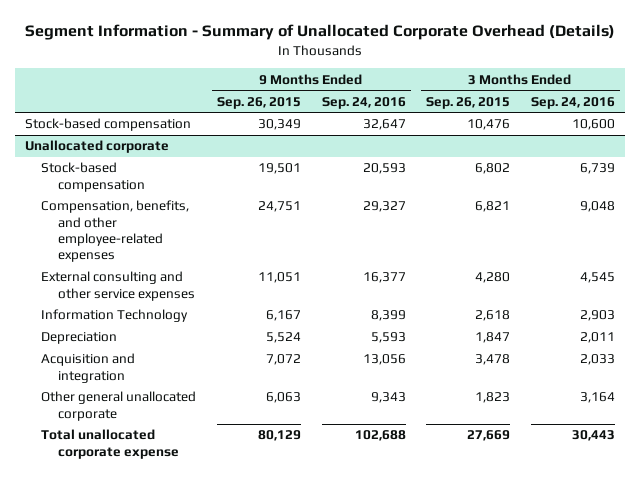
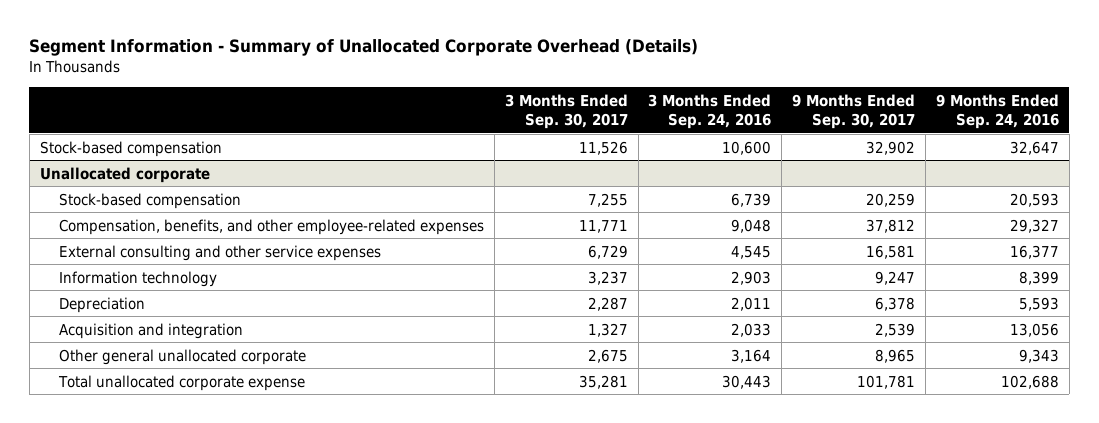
[216,96,301,109] Sep. 26, 2015 -> none
[426,96,511,109] Sep. 26, 2015 -> none
none -> [504,93,628,129] 3 Months Ended Sep. 30, 2017
none -> [792,93,916,129] 9 Months Ended Sep. 30, 2017
[41,309,189,323] Information Technology -> [59,270,218,287] Information technology

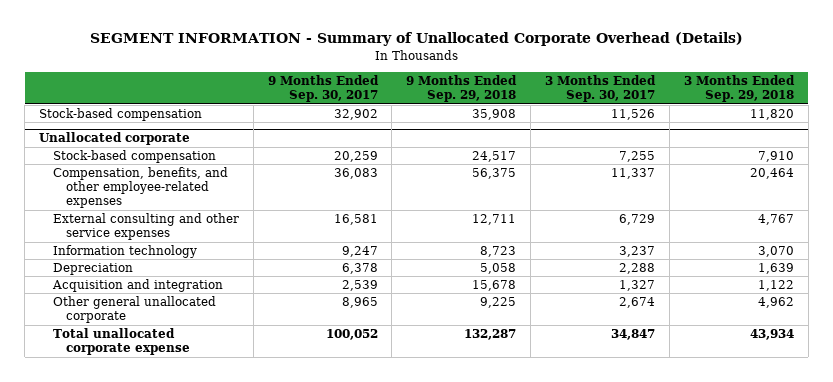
[29,39,699,57] Segment Information - Summary of Unallocated Corporate Overhead (Details) -> [89,32,743,47] SEGMENT INFORMATION - Summary of Unallocated Corporate Overhead (Details)
[648,93,772,129] 3 Months Ended Sep. 24, 2016 -> none
[935,93,1059,129] 9 Months Ended Sep. 24, 2016 -> none
none -> [406,75,518,103] 9 Months Ended Sep. 29, 2018
none -> [684,75,796,103] 3 Months Ended Sep. 29, 2018
[578,219,628,233] 11,771 -> [611,168,656,180] 11,337
[866,218,916,233] 37,812 -> [333,168,378,180] 36,083
[587,296,628,311] 2,287 -> [619,263,656,275] 2,288
[587,348,628,363] 2,675 -> [619,297,656,309] 2,674
[578,374,628,389] 35,281 -> [611,329,656,341] 34,847
[857,374,916,389] 101,781 -> [325,329,378,341] 100,052

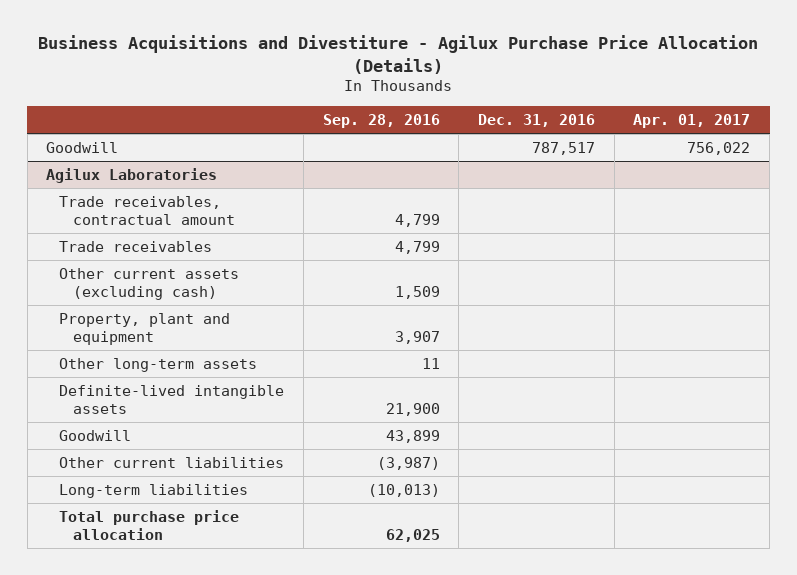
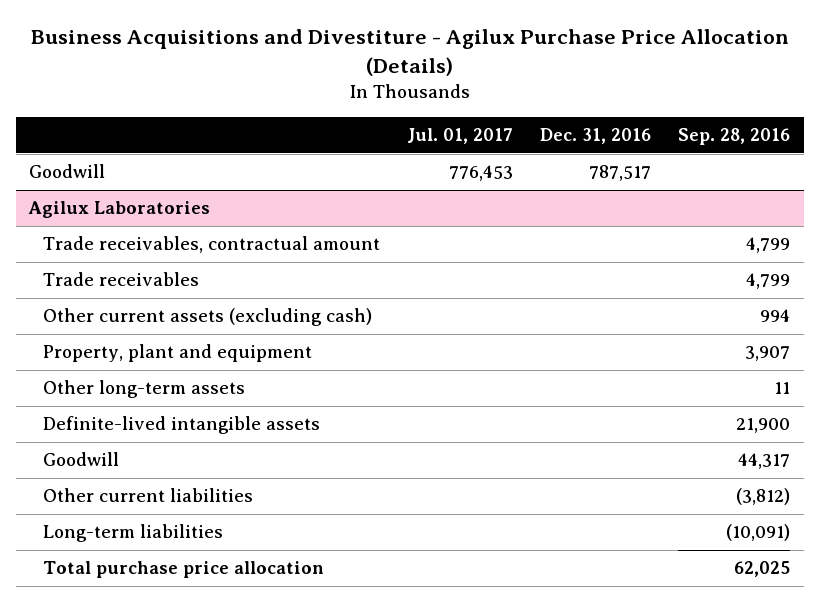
[633,113,751,128] Apr. 01, 2017 -> none
none -> [406,128,513,145] Jul. 01, 2017
[394,285,440,299] 1,509 -> [760,309,791,323] 994
[385,429,440,443] 43,899 -> [738,453,791,470] 44,317
[376,456,440,470] (3,987) -> [736,488,791,506] (3,812)
[367,483,440,497] (10,013) -> [726,524,791,542] (10,091)

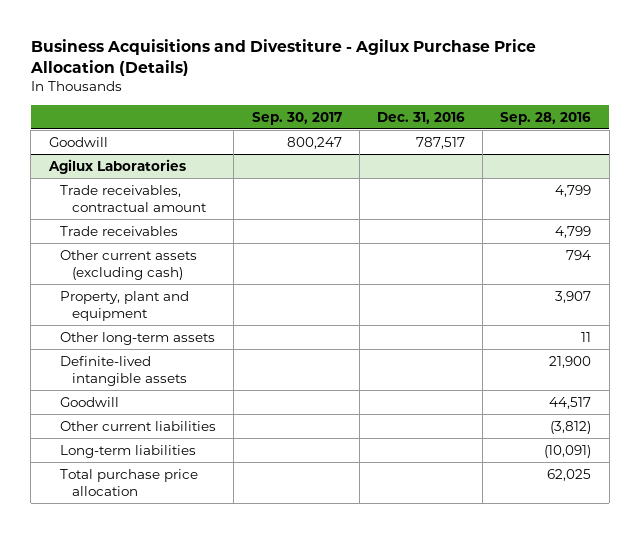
[406,128,513,145] Jul. 01, 2017 -> none
none -> [251,111,342,125] Sep. 30, 2017
[760,309,791,323] 994 -> [566,249,592,260] 794
[738,453,791,470] 44,317 -> [549,396,592,409] 44,517

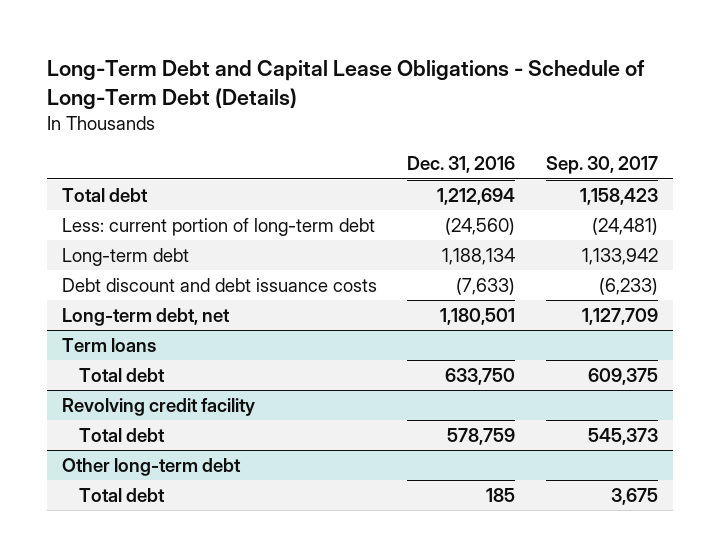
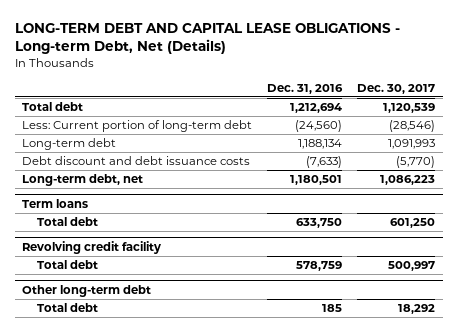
[46,59,645,110] Long-Term Debt and Capital Lease Obligations - Schedule of Long-Term Debt (Details) -> [14,22,400,54] LONG-TERM DEBT AND CAPITAL LEASE OBLIGATIONS - Long-term Debt, Net (Details)
[545,156,658,175] Sep. 30, 2017 -> none
none -> [357,83,436,94] Dec. 30, 2017
[61,218,375,237] Less: current portion of long-term debt -> [22,120,253,133] Less: Current portion of long-term debt

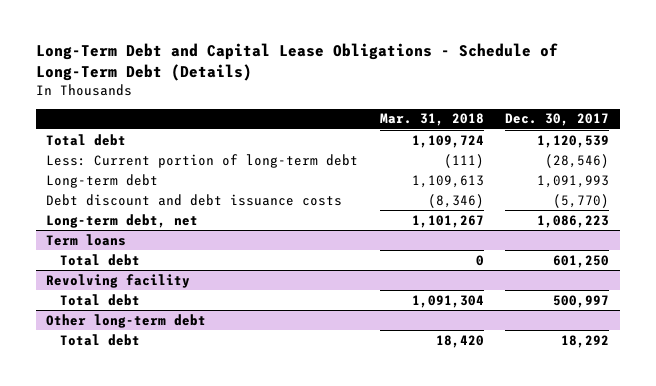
[14,22,400,54] LONG-TERM DEBT AND CAPITAL LEASE OBLIGATIONS - Long-term Debt, Net (Details) -> [35,43,558,82] Long-Term Debt and Capital Lease Obligations - Schedule of Long-Term Debt (Details)
[267,83,344,94] Dec. 31, 2016 -> none
none -> [379,113,484,127] Mar. 31, 2018
[22,241,162,255] Revolving credit facility -> [46,273,191,288] Revolving facility

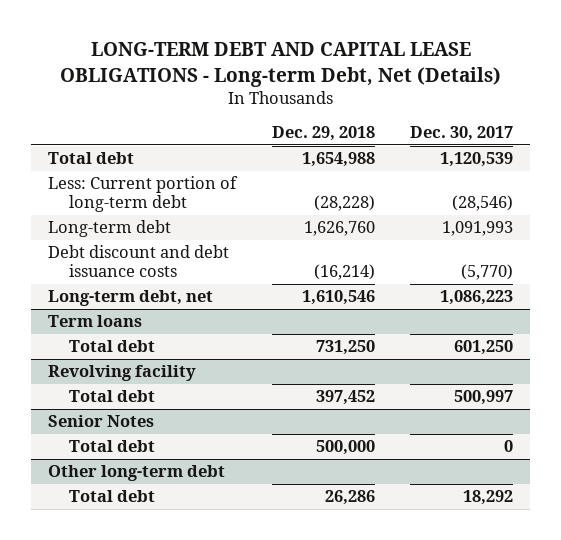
[35,43,558,82] Long-Term Debt and Capital Lease Obligations - Schedule of Long-Term Debt (Details) -> [59,42,501,87] LONG-TERM DEBT AND CAPITAL LEASE OBLIGATIONS - Long-term Debt, Net (Details)
[379,113,484,127] Mar. 31, 2018 -> none
none -> [271,126,375,142] Dec. 29, 2018
none -> [48,415,155,428] Senior Notes
none -> [68,440,155,453] Total debt

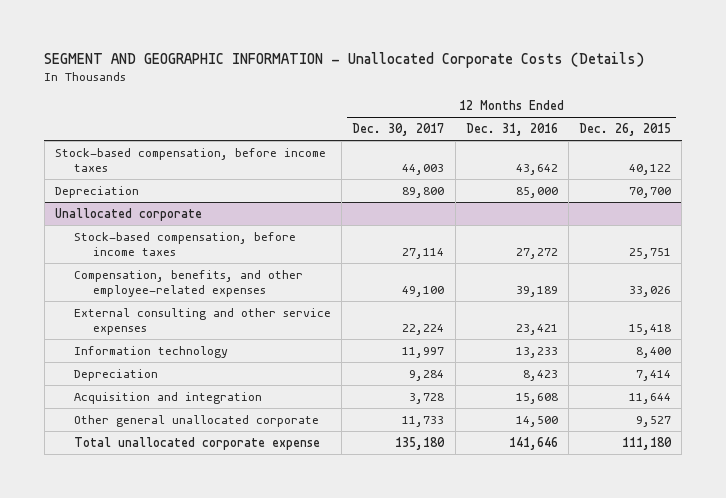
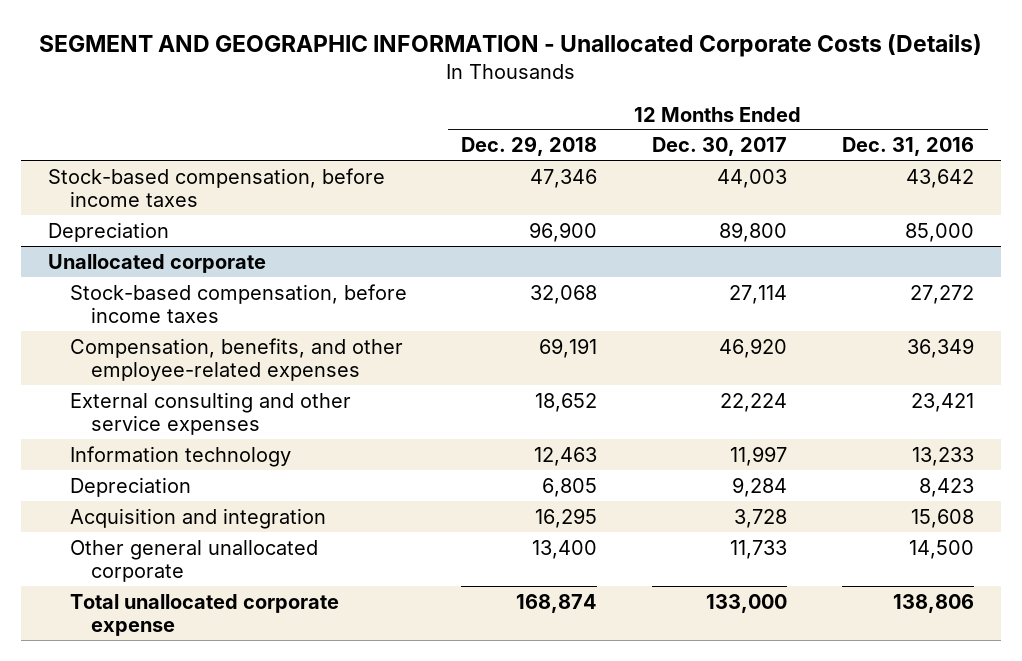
[578,123,671,137] Dec. 26, 2015 -> none
none -> [461,136,598,157] Dec. 29, 2018
[402,285,445,297] 49,100 -> [719,337,788,358] 46,920
[515,285,558,297] 39,189 -> [906,337,974,358] 36,349
[395,436,446,450] 135,180 -> [706,593,788,613] 133,000
[508,436,558,450] 141,646 -> [892,593,974,613] 138,806

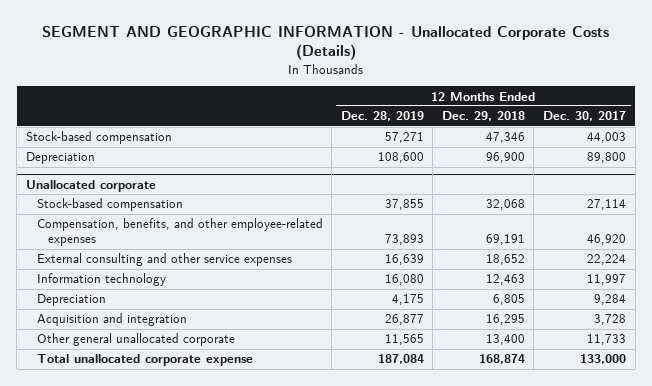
[841,137,974,157] Dec. 31, 2016 -> none
none -> [340,111,424,122] Dec. 28, 2019
[48,167,386,207] Stock-based compensation, before income taxes -> [25,131,172,145] Stock-based compensation
[69,283,407,323] Stock-based compensation, before income taxes -> [36,198,183,212] Stock-based compensation

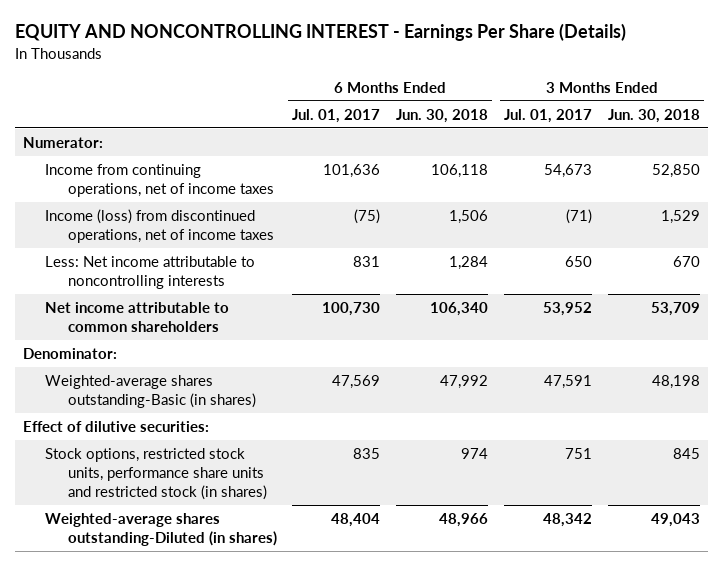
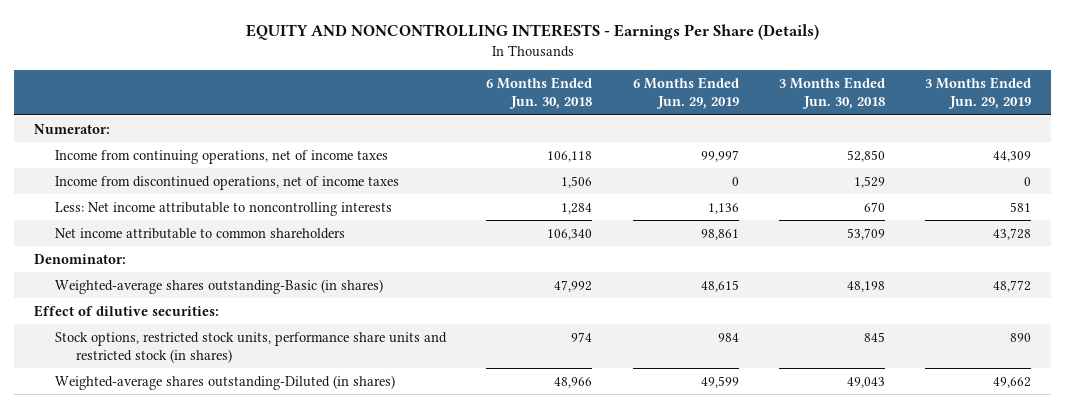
[14,23,626,42] EQUITY AND NONCONTROLLING INTEREST - Earnings Per Share (Details) -> [245,24,819,41] EQUITY AND NONCONTROLLING INTERESTS - Earnings Per Share (Details)
[292,108,381,123] Jul. 01, 2017 -> none
[503,108,592,123] Jul. 01, 2017 -> none
none -> [632,77,739,110] 6 Months Ended Jun. 29, 2019
none -> [925,77,1032,110] 3 Months Ended Jun. 29, 2019
[45,208,274,244] Income (loss) from discontinued operations, net of income taxes -> [55,175,400,190] Income from discontinued operations, net of income taxes

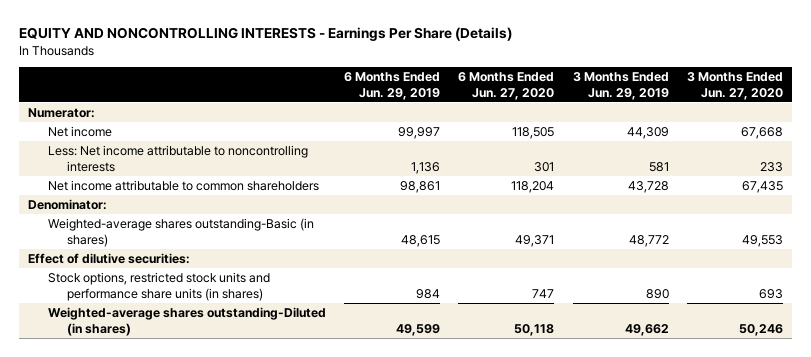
[486,77,593,110] 6 Months Ended Jun. 30, 2018 -> none
[778,77,885,110] 3 Months Ended Jun. 30, 2018 -> none
none -> [458,71,555,100] 6 Months Ended Jun. 27, 2020
none -> [687,71,784,100] 3 Months Ended Jun. 27, 2020
[55,175,400,190] Income from discontinued operations, net of income taxes -> none
[55,149,389,164] Income from continuing operations, net of income taxes -> [47,126,112,138] Net income
[55,331,448,363] Stock options, restricted stock units, performance share units and restricted stock (in shares) -> [47,272,270,301] Stock options, restricted stock units and performance share units (in shares)

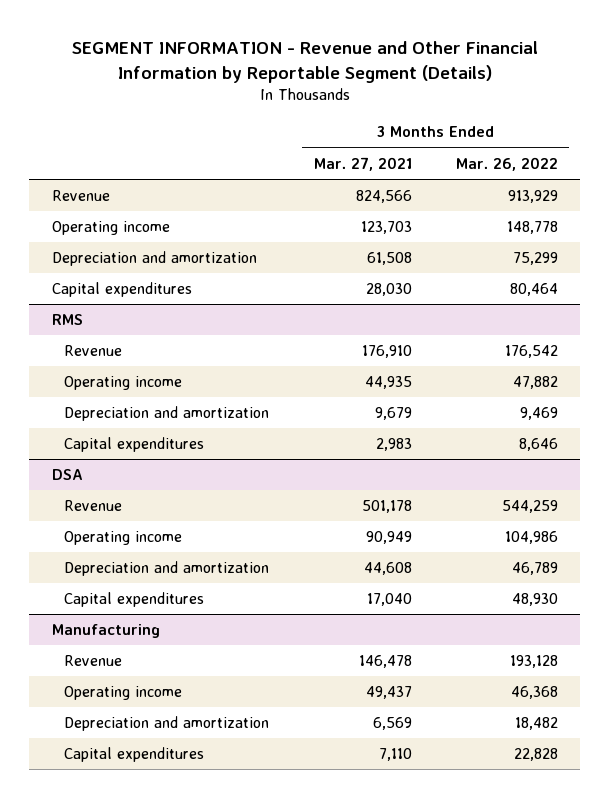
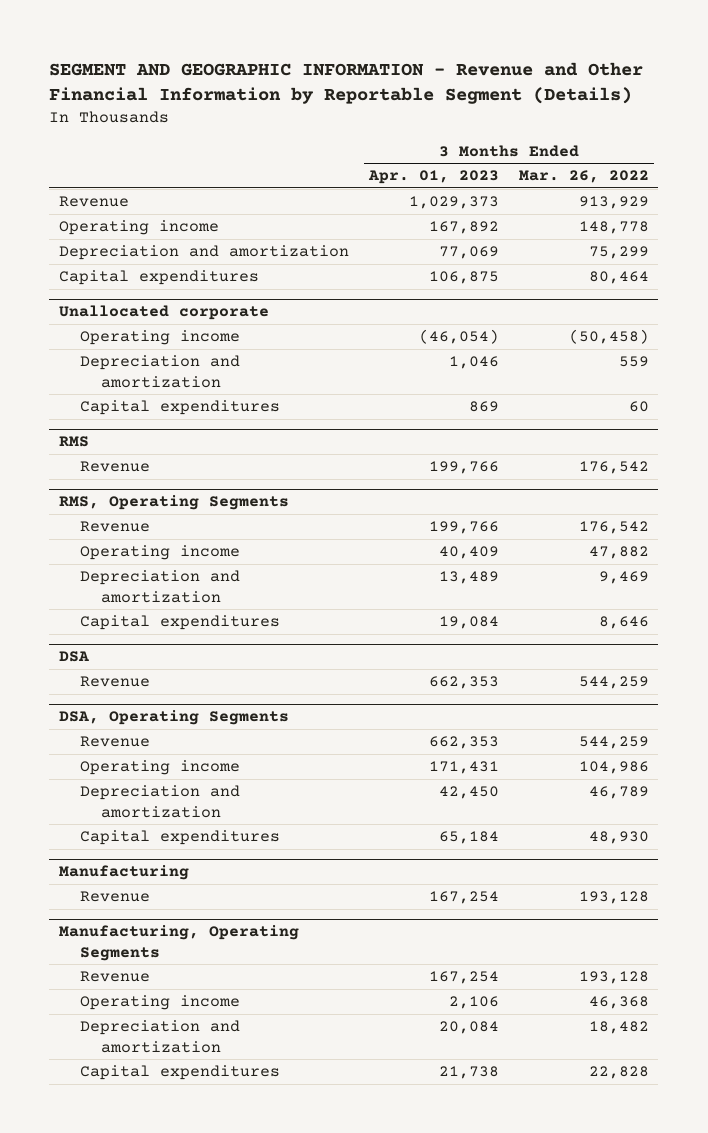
[71,41,538,83] SEGMENT INFORMATION - Revenue and Other Financial Information by Reportable Segment (Details) -> [49,61,644,105] SEGMENT AND GEOGRAPHIC INFORMATION - Revenue and Other Financial Information by Reportable Segment (Details)
[313,156,412,171] Mar. 27, 2021 -> none
none -> [367,170,499,185] Apr. 01, 2023
none -> [59,305,270,321] Unallocated corporate
none -> [80,330,241,346] Operating income
none -> [80,355,241,388] Depreciation and amortization
none -> [80,400,281,416] Capital expenditures
none -> [59,495,290,511] RMS, Operating Segments
none -> [80,521,151,533] Revenue
none -> [59,710,290,726] DSA, Operating Segments
none -> [80,736,151,748] Revenue
none -> [59,925,300,961] Manufacturing, Operating Segments
none -> [80,971,151,983] Revenue

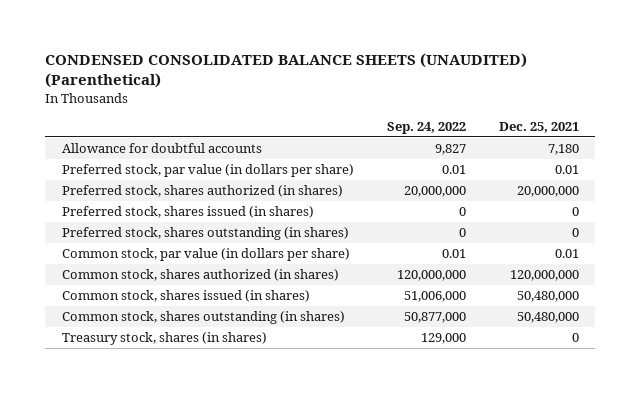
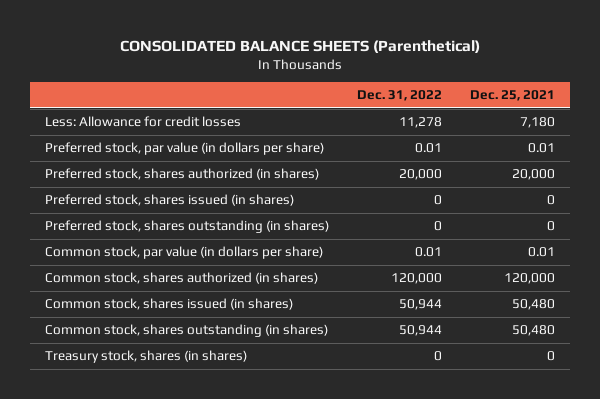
[45,53,528,89] CONDENSED CONSOLIDATED BALANCE SHEETS (UNAUDITED) (Parenthetical) -> [119,39,480,53] CONSOLIDATED BALANCE SHEETS (Parenthetical)
[386,121,466,134] Sep. 24, 2022 -> none
none -> [356,90,442,102] Dec. 31, 2022
[61,143,262,154] Allowance for doubtful accounts -> [44,116,241,128] Less: Allowance for credit losses
[516,186,579,198] 20,000,000 -> [512,169,556,181] 20,000
[509,270,579,282] 120,000,000 -> [504,273,556,285] 120,000
[516,291,579,303] 50,480,000 -> [512,299,556,311] 50,480
[516,312,579,324] 50,480,000 -> [512,325,556,337] 50,480

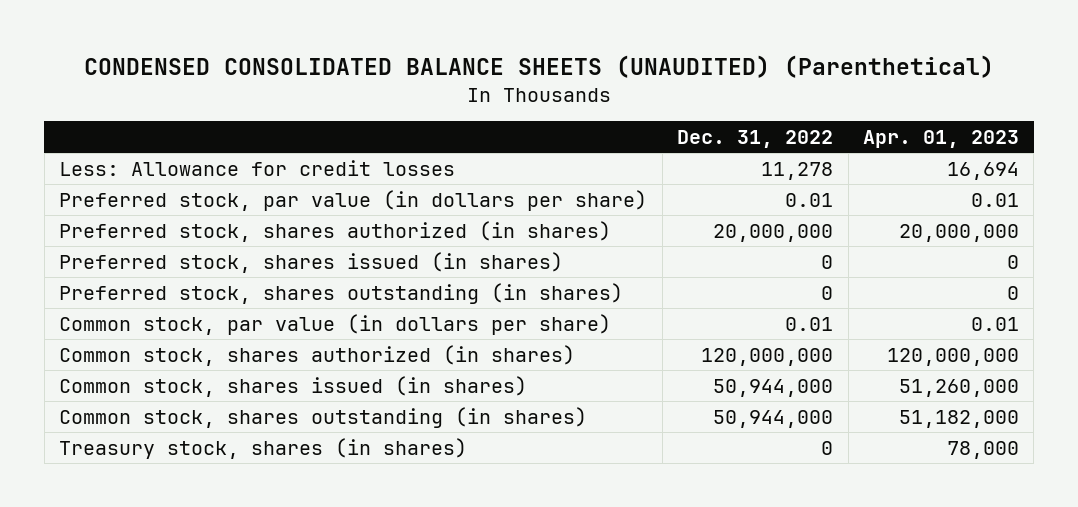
[119,39,480,53] CONSOLIDATED BALANCE SHEETS (Parenthetical) -> [84,54,995,78] CONDENSED CONSOLIDATED BALANCE SHEETS (UNAUDITED) (Parenthetical)
[470,90,556,102] Dec. 25, 2021 -> none
none -> [862,129,1019,148] Apr. 01, 2023
[398,169,442,181] 20,000 -> [713,223,834,242] 20,000,000
[390,273,442,285] 120,000 -> [701,347,834,366] 120,000,000
[398,299,442,311] 50,944 -> [713,378,834,397] 50,944,000
[398,325,442,337] 50,944 -> [713,409,834,428] 50,944,000

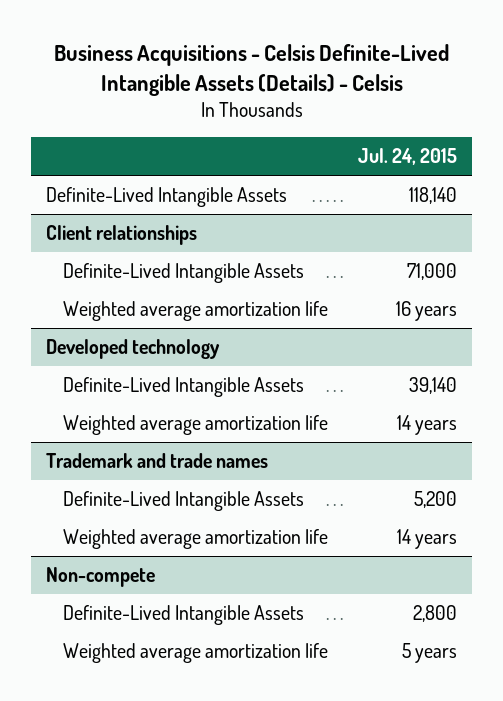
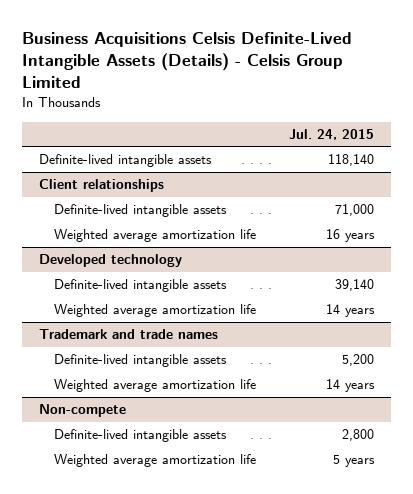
[53,44,449,97] Business Acquisitions - Celsis Definite-Lived Intangible Assets (Details) - Celsis -> [22,32,353,89] Business Acquisitions Celsis Definite-Lived Intangible Assets (Details) - Celsis Group Limited
[46,187,288,208] Definite-Lived Intangible Assets -> [39,154,213,168] Definite-lived intangible assets
[63,263,305,284] Definite-Lived Intangible Assets -> [53,204,227,218] Definite-lived intangible assets
[63,377,305,398] Definite-Lived Intangible Assets -> [53,279,227,293] Definite-lived intangible assets
[63,491,305,512] Definite-Lived Intangible Assets -> [53,354,227,368] Definite-lived intangible assets
[63,605,305,626] Definite-Lived Intangible Assets -> [53,429,227,443] Definite-lived intangible assets

